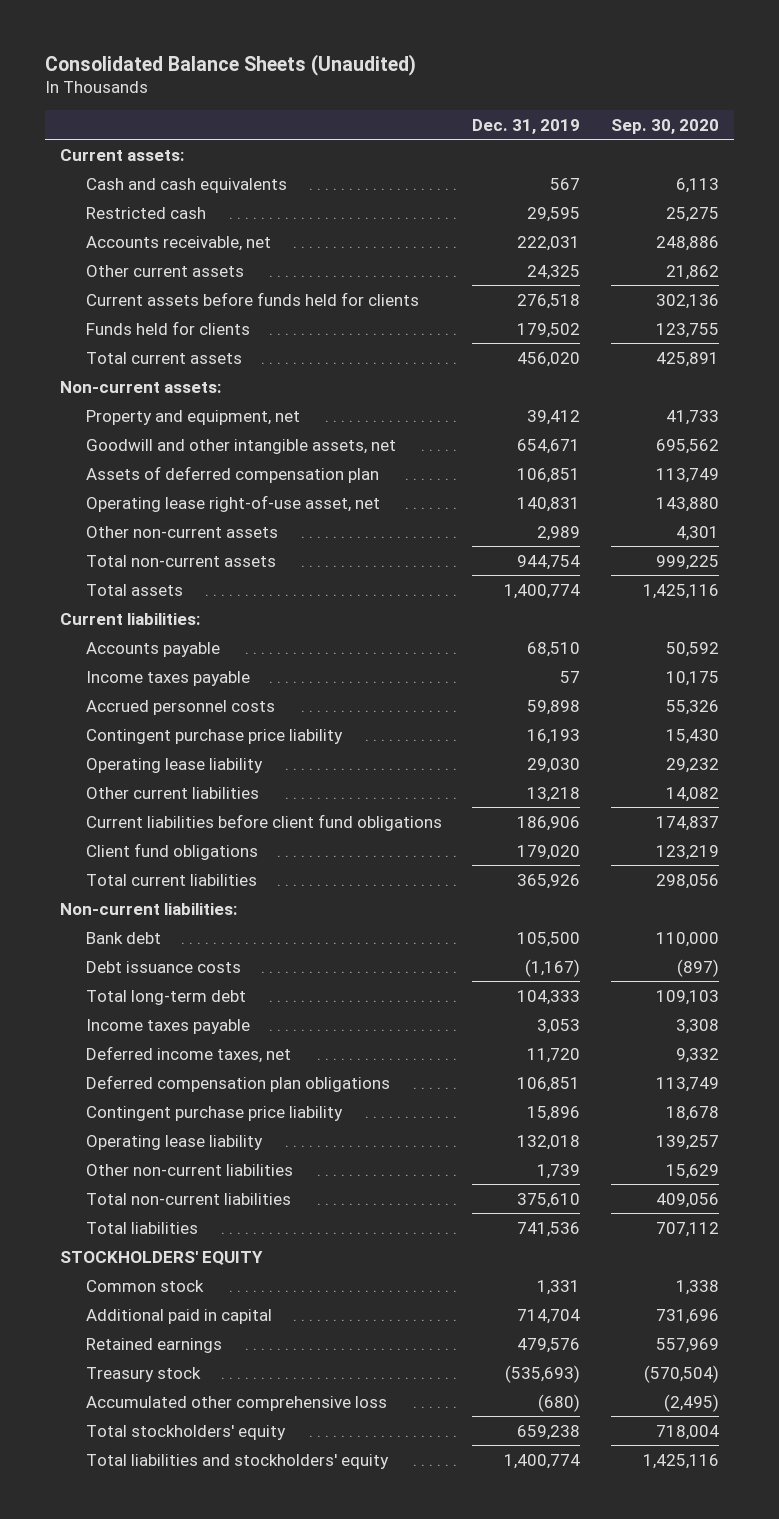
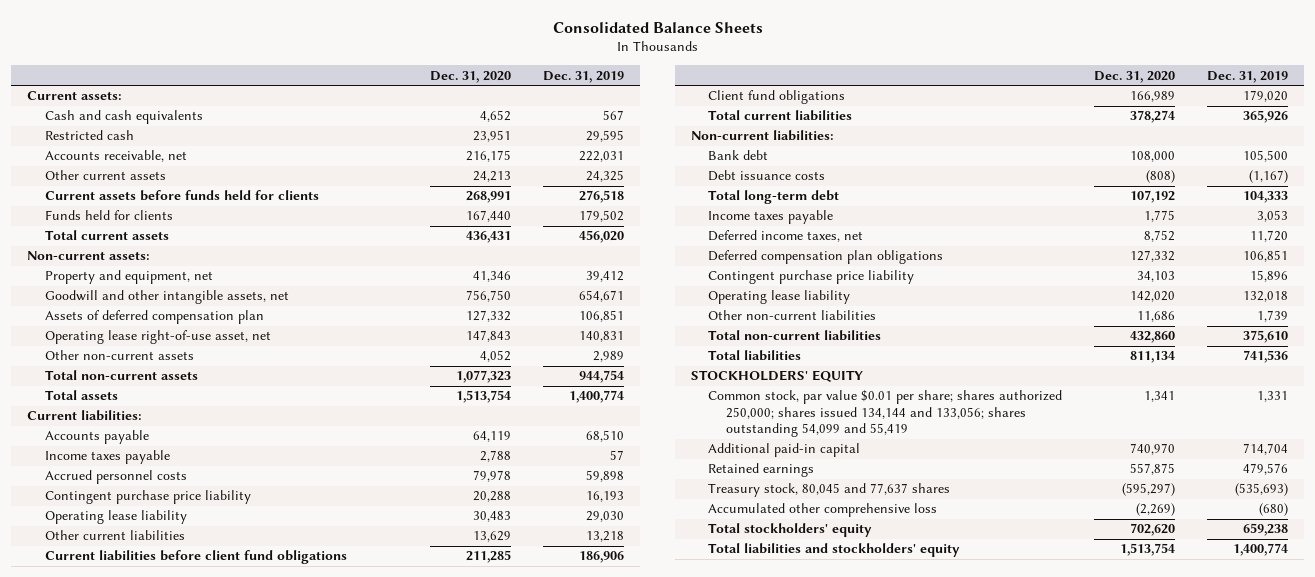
[44,53,416,76] Consolidated Balance Sheets (Unaudited) -> [552,21,763,33] Consolidated Balance Sheets
[610,118,719,134] Sep. 30, 2020 -> none
none -> [430,70,512,83] Dec. 31, 2020
[85,1279,204,1292] Common stock -> [708,390,1063,438] Common stock, par value $0.01 per share; shares authorized 250,000; shares issued 134,144 and 133,056; shares outstanding 54,099 and 55,419
[85,1308,272,1324] Additional paid in capital -> [708,443,861,458] Additional paid-in capital
[85,1366,201,1382] Treasury stock -> [708,483,951,498] Treasury stock, 80,045 and 77,637 shares

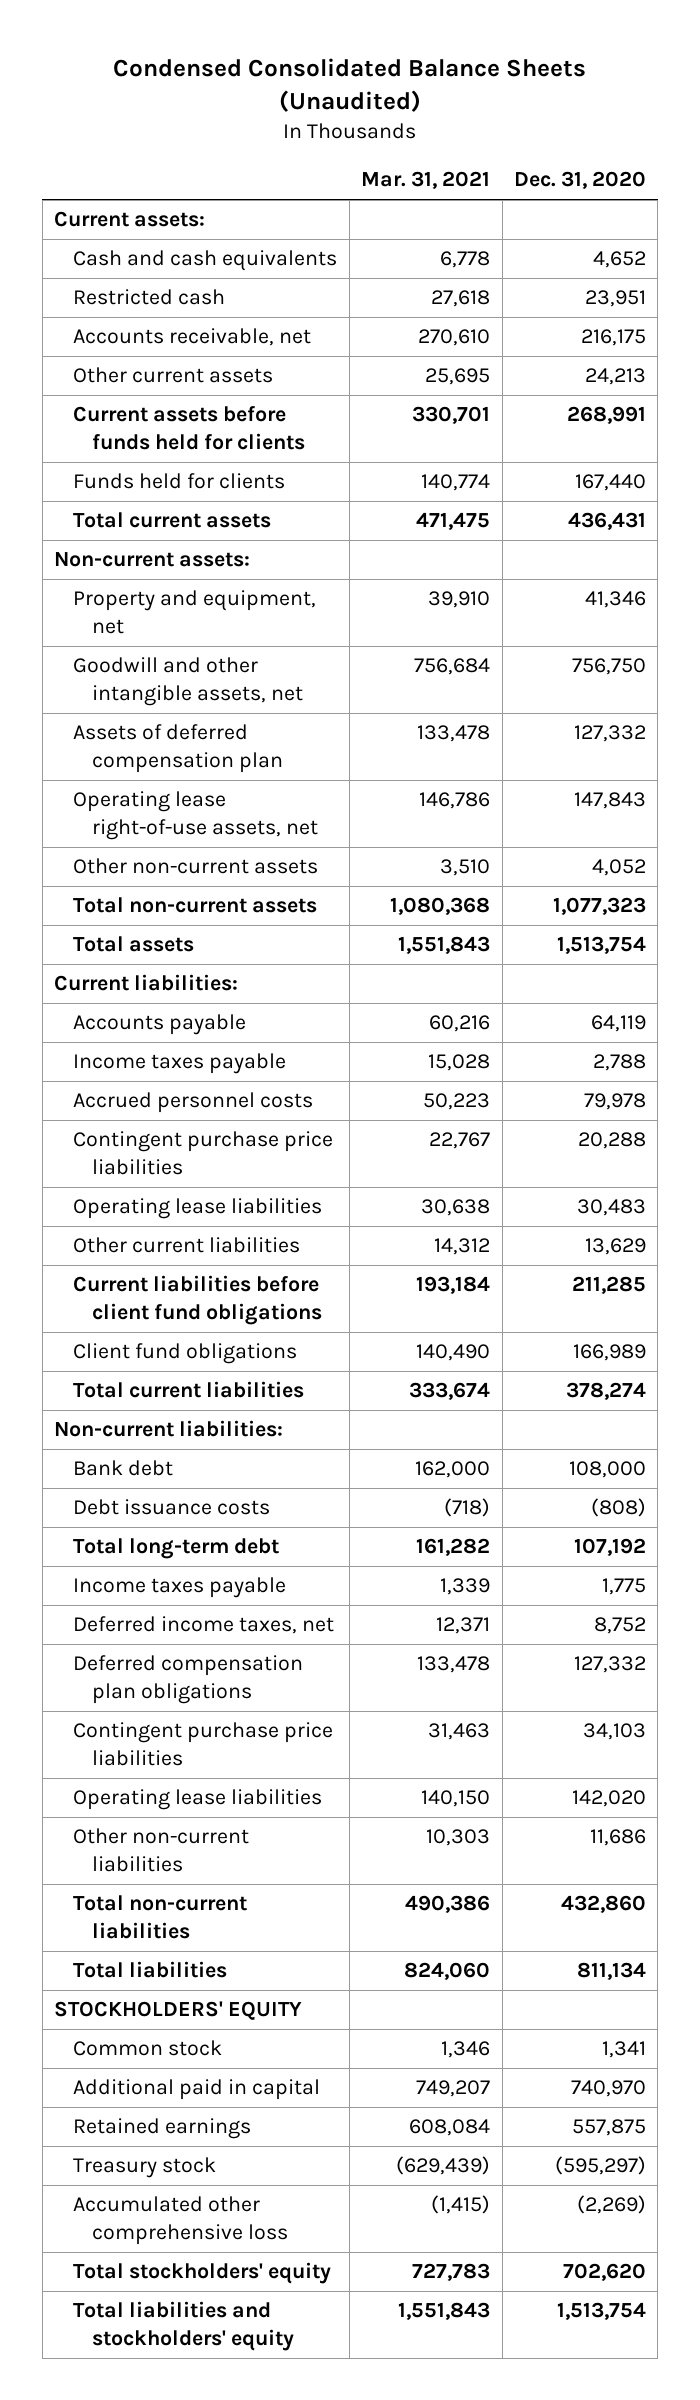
[552,21,763,33] Consolidated Balance Sheets -> [113,57,587,113] Condensed Consolidated Balance Sheets (Unaudited)
[543,70,625,83] Dec. 31, 2019 -> none
none -> [361,171,491,190] Mar. 31, 2021
[44,330,271,345] Operating lease right-of-use asset, net -> [73,791,319,841] Operating lease right-of-use assets, net
[44,490,251,505] Contingent purchase price liability -> [73,1131,334,1176] Contingent purchase price liabilities
[44,510,187,525] Operating lease liability -> [73,1198,323,1220] Operating lease liabilities
[708,270,915,285] Contingent purchase price liability -> [73,1722,334,1767] Contingent purchase price liabilities
[708,290,851,305] Operating lease liability -> [73,1789,323,1811] Operating lease liabilities
[708,390,1063,438] Common stock, par value $0.01 per share; shares authorized 250,000; shares issued 134,144 and 133,056; shares outstanding 54,099 and 55,419 -> [73,2040,223,2057] Common stock
[708,443,861,458] Additional paid-in capital -> [73,2079,321,2101] Additional paid in capital
[708,483,951,498] Treasury stock, 80,045 and 77,637 shares -> [73,2157,217,2179] Treasury stock

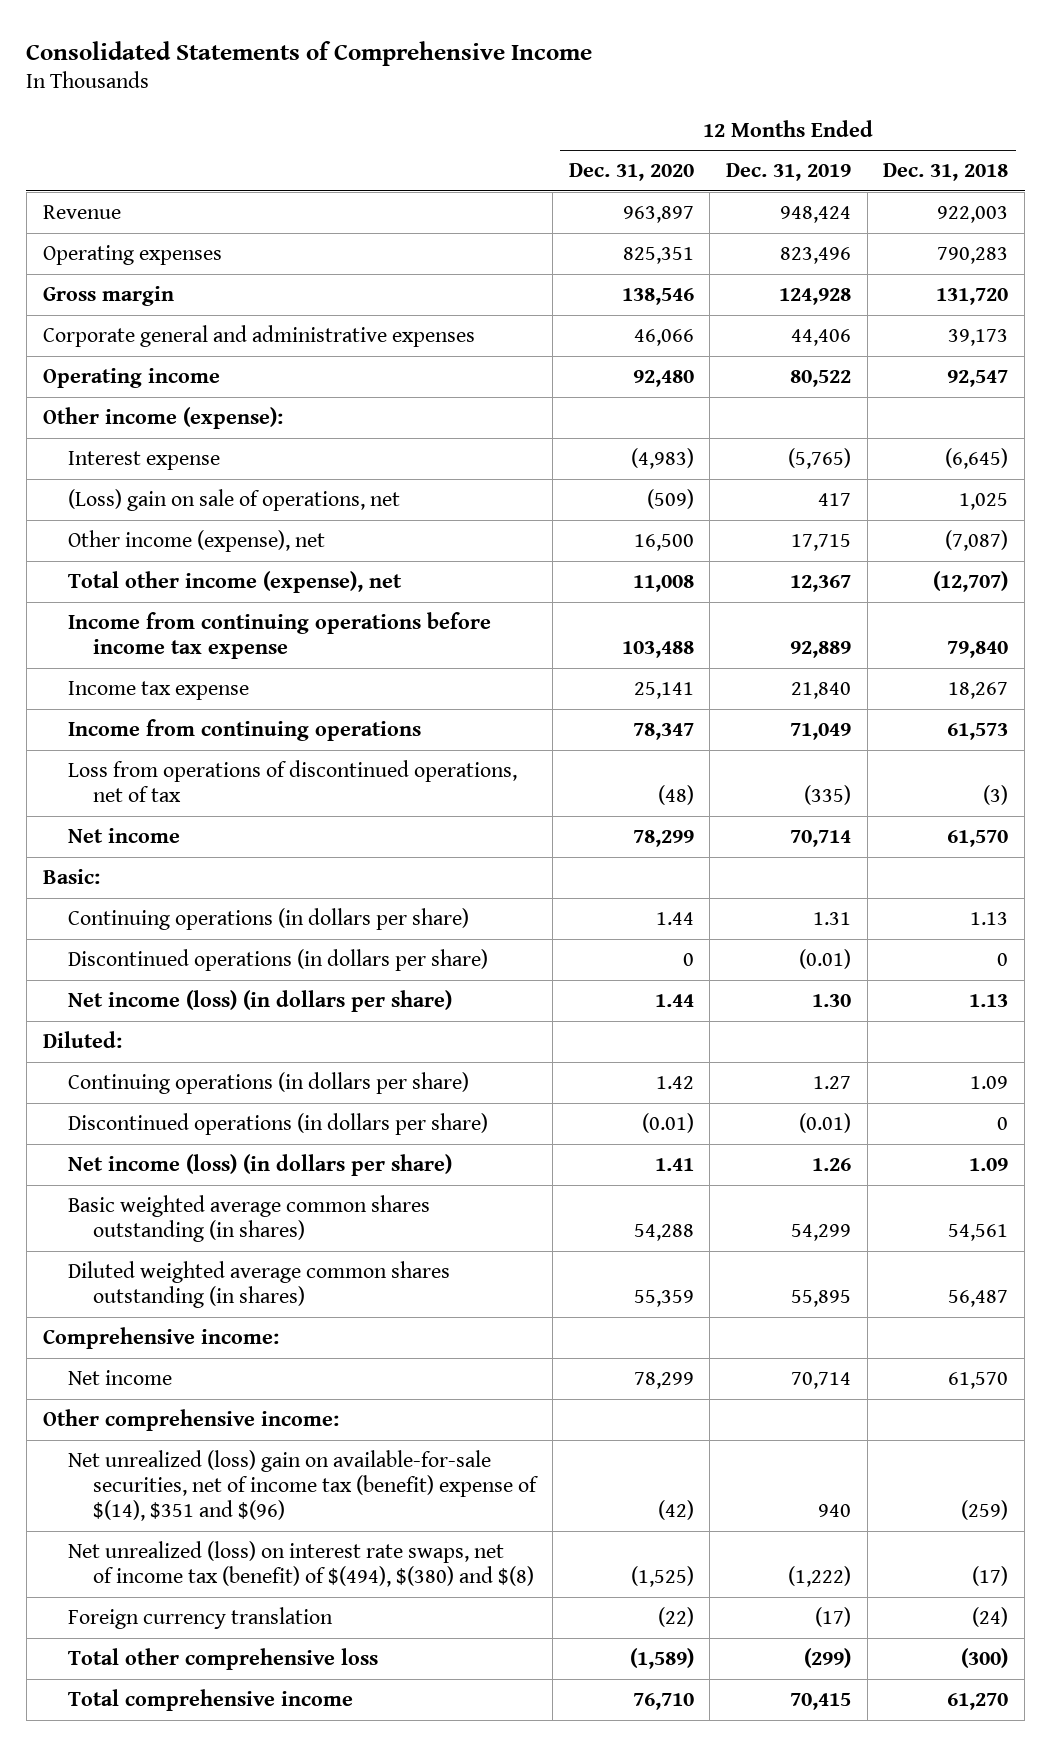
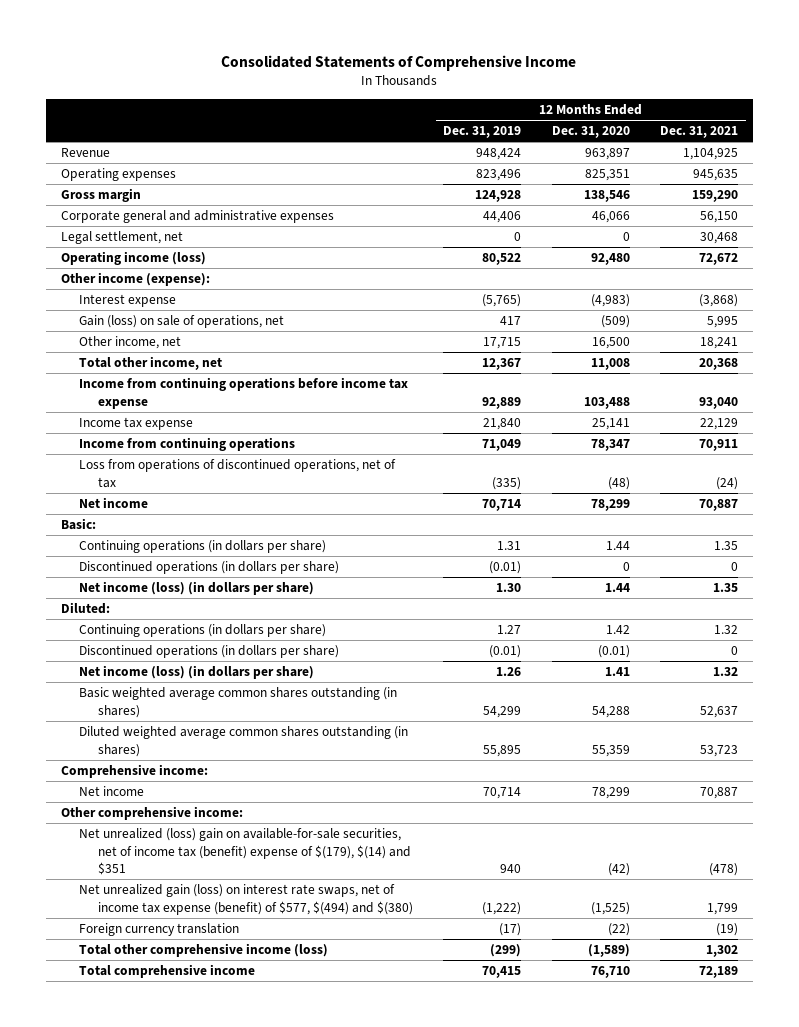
[883,163,1009,182] Dec. 31, 2018 -> none
none -> [660,126,739,139] Dec. 31, 2021
none -> [60,231,183,245] Legal settlement, net
[42,367,220,388] Operating income -> [60,251,206,266] Operating income (loss)
[67,488,400,511] (Loss) gain on sale of operations, net -> [79,315,285,329] Gain (loss) on sale of operations, net
[67,529,325,552] Other income (expense), net -> [79,336,182,350] Other income, net
[67,570,402,593] Total other income (expense), net -> [79,356,223,371] Total other income, net
[67,1449,540,1522] Net unrealized (loss) gain on available-for-sale securities, net of income tax (benefit) expense of $(14), $351 and $(96) -> [79,828,411,876] Net unrealized (loss) gain on available-for-sale securities, net of income tax (benefit) expense of $(179), $(14) and $351
[67,1540,535,1588] Net unrealized (loss) on interest rate swaps, net of income tax (benefit) of $(494), $(380) and $(8) -> [79,884,413,915] Net unrealized gain (loss) on interest rate swaps, net of income tax expense (benefit) of $577, $(494) and $(380)
[67,1647,378,1670] Total other comprehensive loss -> [79,943,329,958] Total other comprehensive income (loss)

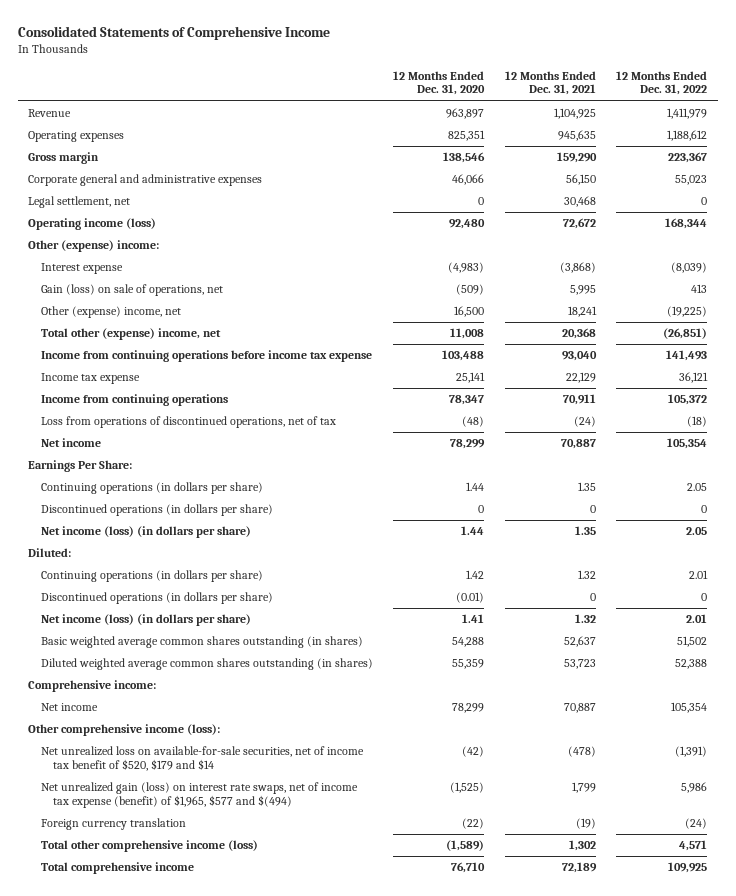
[443,126,522,139] Dec. 31, 2019 -> none
none -> [616,70,708,96] 12 Months Ended Dec. 31, 2022
[60,272,210,287] Other income (expense): -> [28,240,160,253] Other (expense) income:
[79,336,182,350] Other income, net -> [40,306,181,319] Other (expense) income, net
[79,356,223,371] Total other income, net -> [40,328,221,341] Total other (expense) income, net
[60,518,96,531] Basic: -> [28,460,133,473] Earnings Per Share:
[60,806,243,821] Other comprehensive income: -> [28,724,221,737] Other comprehensive income (loss):
[79,828,411,876] Net unrealized (loss) gain on available-for-sale securities, net of income tax (benefit) expense of $(179), $(14) and $351 -> [40,746,364,772] Net unrealized loss on available-for-sale securities, net of income tax benefit of $520, $179 and $14
[79,884,413,915] Net unrealized gain (loss) on interest rate swaps, net of income tax expense (benefit) of $577, $(494) and $(380) -> [40,782,358,809] Net unrealized gain (loss) on interest rate swaps, net of income tax expense (benefit) of $1,965, $577 and $(494)

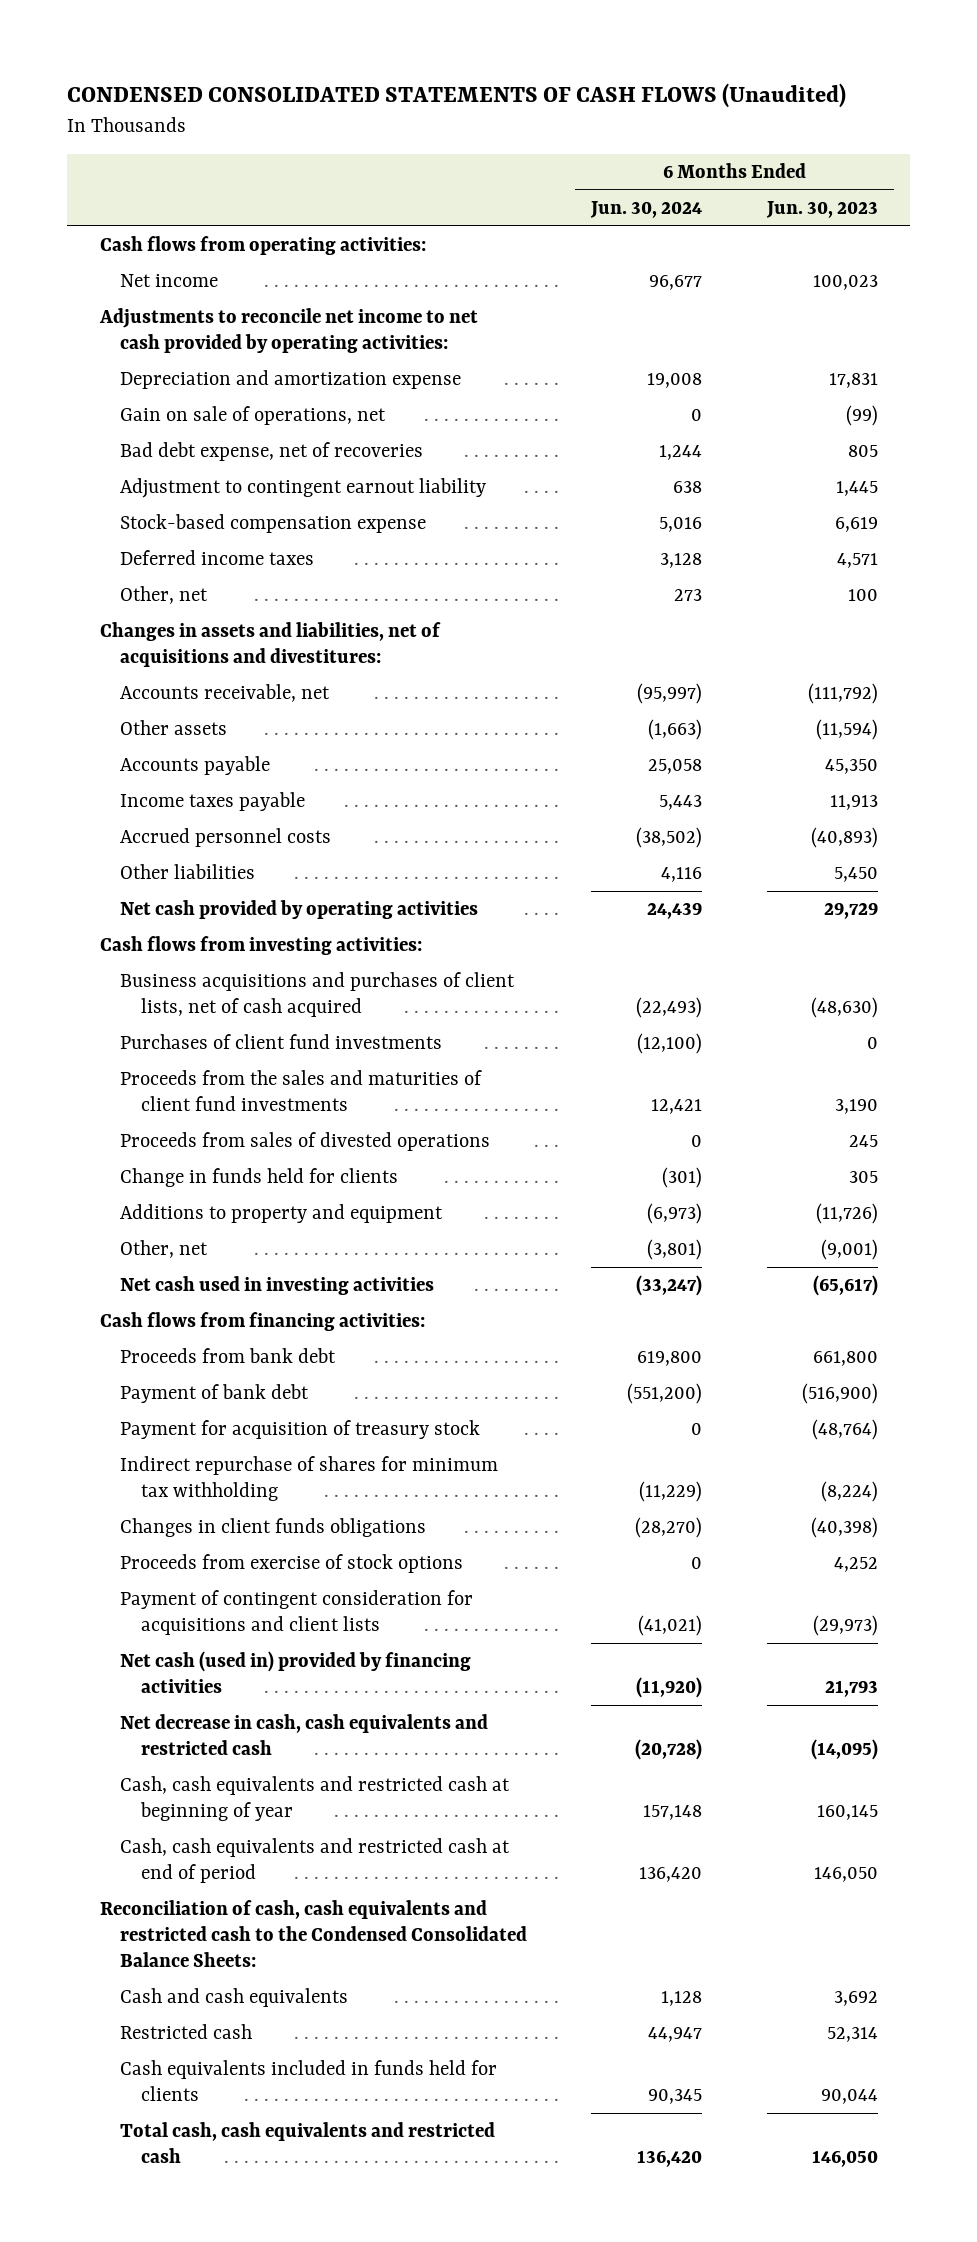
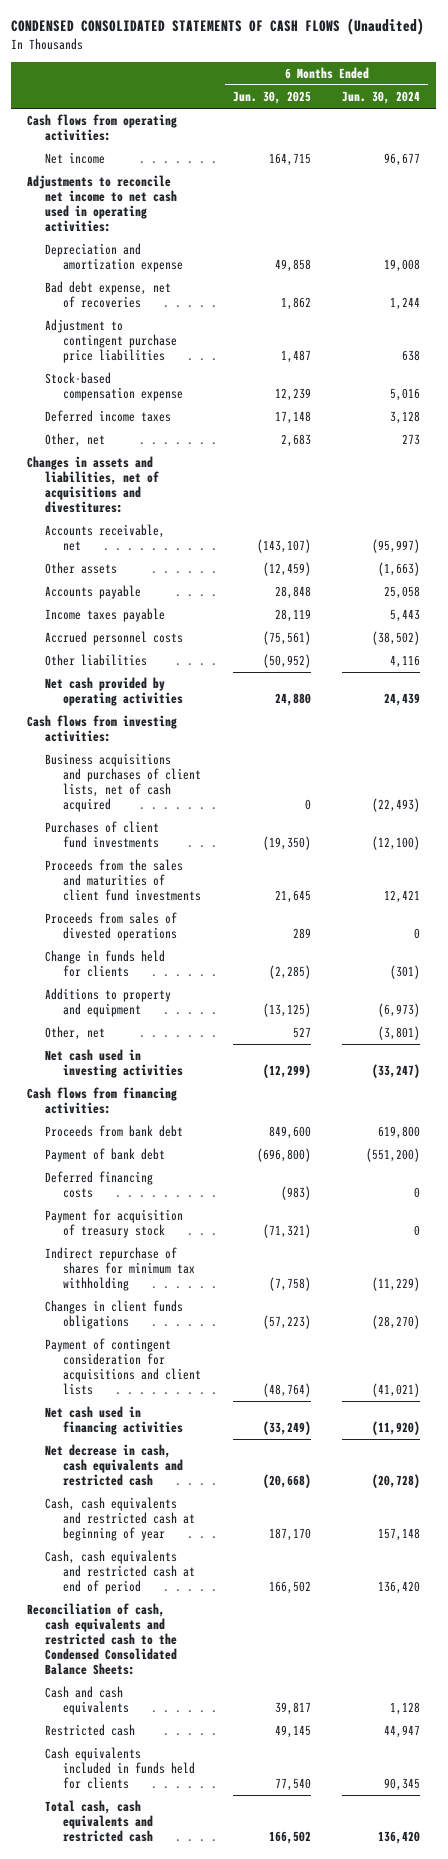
[765,201,878,219] Jun. 30, 2023 -> none
none -> [232,90,311,104] Jun. 30, 2025
[98,308,478,354] Adjustments to reconcile net income to net cash provided by operating activities: -> [27,175,177,232] Adjustments to reconcile net income to net cash used in operating activities:
[120,406,387,426] Gain on sale of operations, net -> none
[120,478,487,499] Adjustment to contingent earnout liability -> [44,319,177,364] Adjustment to contingent purchase price liabilities
none -> [44,1171,153,1199] Deferred financing costs
[120,1554,464,1574] Proceeds from exercise of stock options -> none
[120,1651,472,1694] Net cash (used in) provided by financing activities -> [44,1406,183,1436] Net cash used in financing activities

